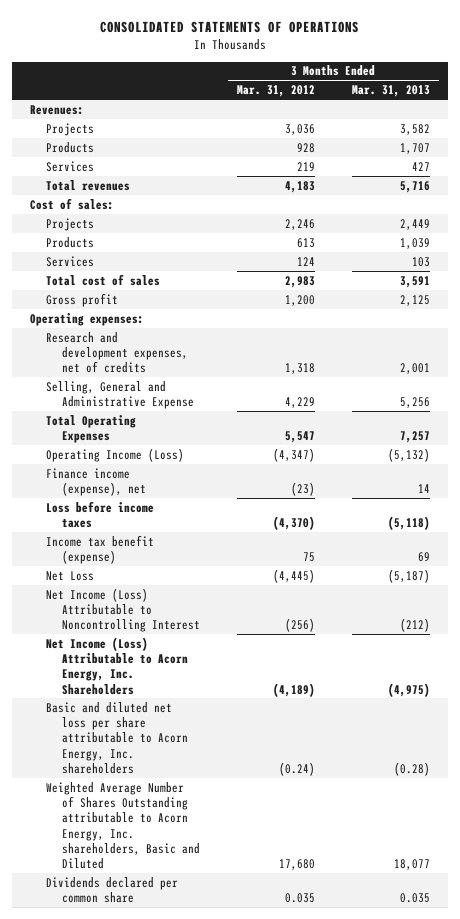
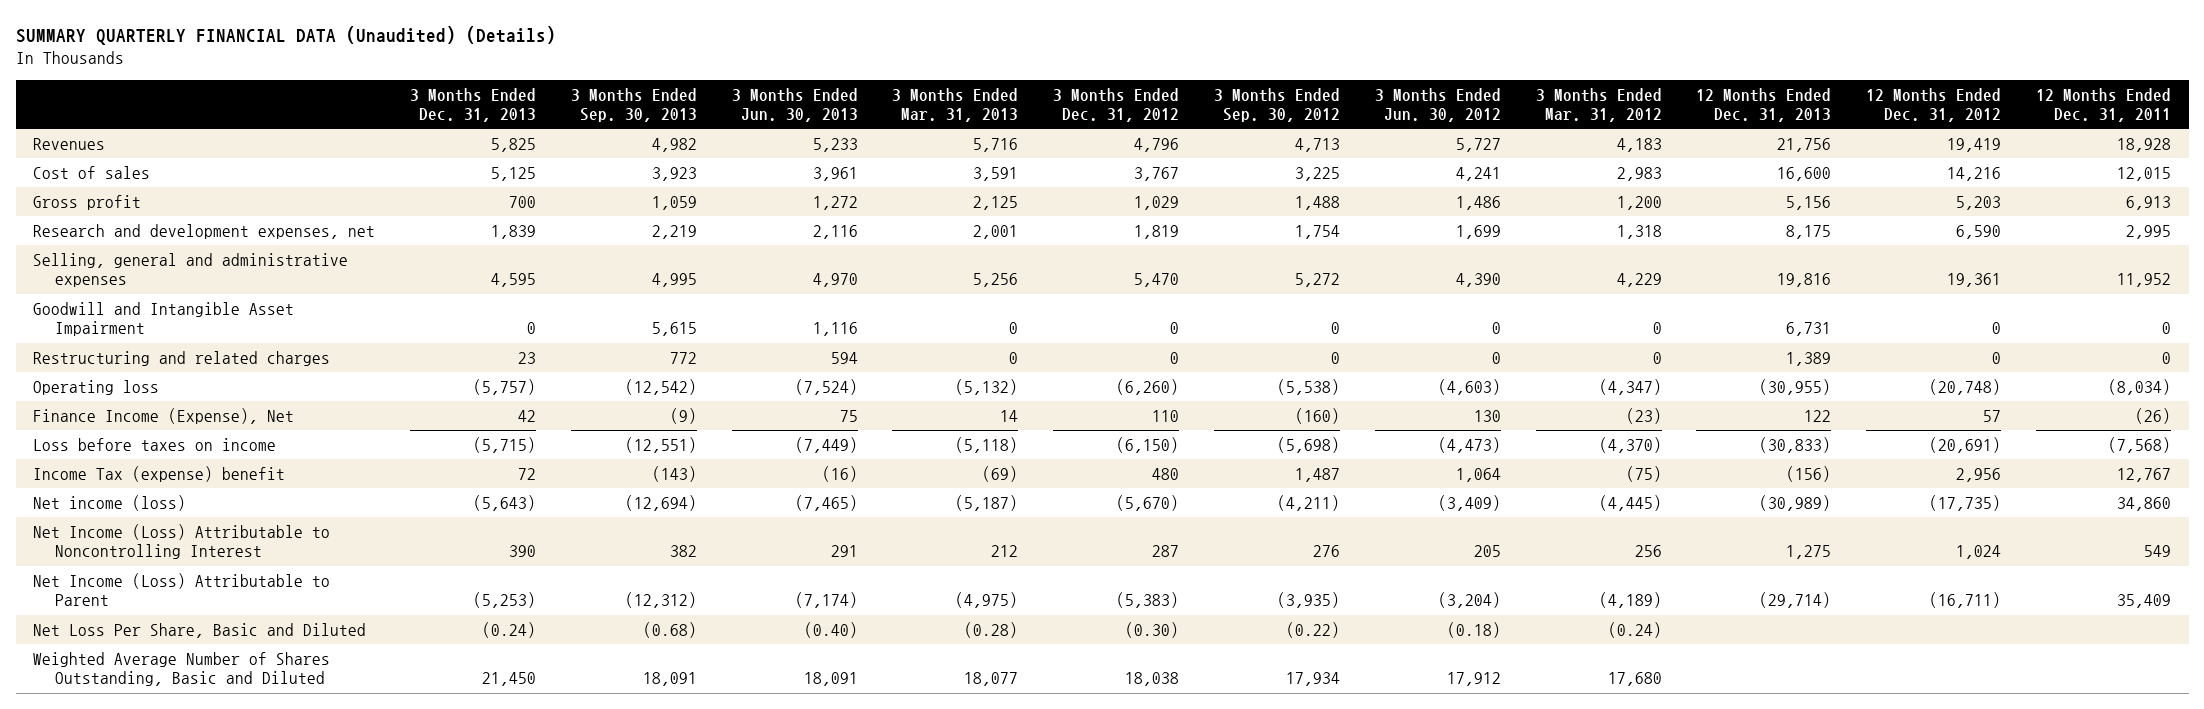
[99,20,359,33] CONSOLIDATED STATEMENTS OF OPERATIONS -> [15,26,556,46] SUMMARY QUARTERLY FINANCIAL DATA (Unaudited) (Details)
none -> [409,87,536,123] 3 Months Ended Dec. 31, 2013
none -> [570,87,697,123] 3 Months Ended Sep. 30, 2013
none -> [731,87,858,123] 3 Months Ended Jun. 30, 2013
none -> [1053,87,1180,123] 3 Months Ended Dec. 31, 2012
none -> [1214,87,1341,123] 3 Months Ended Sep. 30, 2012
none -> [1374,87,1501,123] 3 Months Ended Jun. 30, 2012
none -> [1696,87,1832,123] 12 Months Ended Dec. 31, 2013
none -> [1866,87,2002,123] 12 Months Ended Dec. 31, 2012
none -> [2036,87,2172,123] 12 Months Ended Dec. 31, 2011
[30,104,85,115] Revenues: -> none
[46,122,95,136] Projects -> none
[46,141,95,153] Products -> none
[46,160,95,172] Services -> none
[30,197,115,210] Cost of sales: -> none
[46,217,95,231] Projects -> none
[46,236,95,248] Products -> none
[46,255,95,267] Services -> none
[46,179,131,191] Total revenues -> [33,137,106,150] Revenues
[46,273,161,286] Total cost of sales -> [33,165,151,179] Cost of sales
[30,312,145,326] Operating expenses: -> none
[46,414,137,444] Total Operating Expenses -> none
[46,876,179,904] Dividends declared per common share -> none
[46,331,189,374] Research and development expenses, net of credits -> [33,223,376,239] Research and development expenses, net
[46,380,195,410] Selling, General and Administrative Expense -> [33,252,349,288] Selling, general and administrative expenses
none -> [33,301,295,337] Goodwill and Intangible Asset Impairment
none -> [33,350,331,366] Restructuring and related charges
[46,447,185,462] Operating Income (Loss) -> [33,379,160,395] Operating loss
[46,467,147,497] Finance income (expense), net -> [33,407,295,424] Finance Income (Expense), Net
[46,500,155,529] Loss before income taxes -> [33,437,277,451] Loss before taxes on income
[46,534,155,565] Income tax benefit (expense) -> [33,465,286,482] Income Tax (expense) benefit
[302,552,315,563] 75 -> [1625,465,1662,482] (75)
[417,552,430,563] 69 -> [982,465,1019,482] (69)
[46,570,95,581] Net Loss -> [33,494,187,511] Net income (loss)
[284,618,315,633] (256) -> [1634,545,1662,558] 256
[399,618,430,633] (212) -> [991,545,1019,558] 212
[46,636,189,695] Net Income (Loss) Attributable to Acorn Energy, Inc. Shareholders -> [33,572,331,607] Net Income (Loss) Attributable to Parent
[46,701,189,774] Basic and diluted net loss per share attributable to Acorn Energy, Inc. shareholders -> [33,622,367,638] Net Loss Per Share, Basic and Diluted
[46,781,201,869] Weighted Average Number of Shares Outstanding attributable to Acorn Energy, Inc. shareholders, Basic and Diluted -> [33,651,331,687] Weighted Average Number of Shares Outstanding, Basic and Diluted

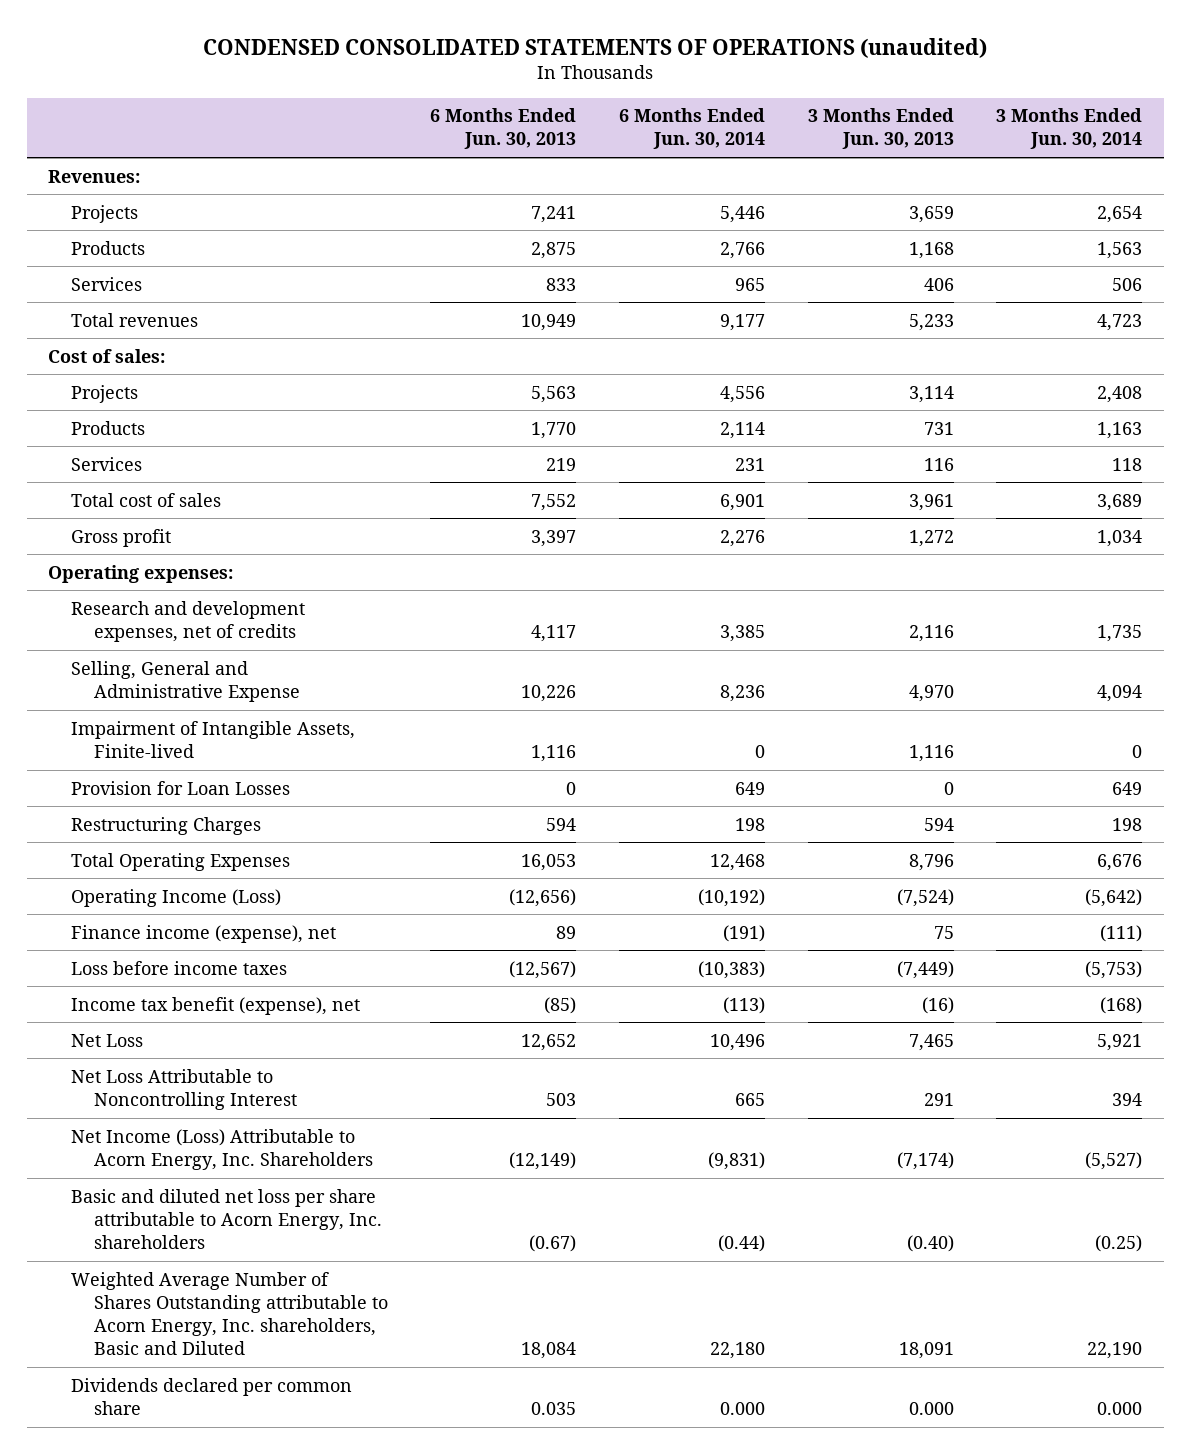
[15,26,556,46] SUMMARY QUARTERLY FINANCIAL DATA (Unaudited) (Details) -> [203,37,988,58] CONDENSED CONSOLIDATED STATEMENTS OF OPERATIONS (unaudited)
[409,87,536,123] 3 Months Ended Dec. 31, 2013 -> none
[570,87,697,123] 3 Months Ended Sep. 30, 2013 -> none
[892,87,1019,123] 3 Months Ended Mar. 31, 2013 -> none
[1053,87,1180,123] 3 Months Ended Dec. 31, 2012 -> none
[1214,87,1341,123] 3 Months Ended Sep. 30, 2012 -> none
[1374,87,1501,123] 3 Months Ended Jun. 30, 2012 -> none
[1535,87,1662,123] 3 Months Ended Mar. 31, 2012 -> none
[1696,87,1832,123] 12 Months Ended Dec. 31, 2013 -> none
[1866,87,2002,123] 12 Months Ended Dec. 31, 2012 -> none
[2036,87,2172,123] 12 Months Ended Dec. 31, 2011 -> none
none -> [430,108,577,150] 6 Months Ended Jun. 30, 2013
none -> [618,108,765,150] 6 Months Ended Jun. 30, 2014
none -> [996,108,1143,150] 3 Months Ended Jun. 30, 2014
none -> [48,169,141,183] Revenues:
none -> [70,204,138,223] Projects
none -> [70,240,145,255] Products
none -> [70,276,142,291] Services
[33,137,106,150] Revenues -> [70,312,198,327] Total revenues
none -> [48,348,166,363] Cost of sales:
none -> [70,384,138,403] Projects
none -> [70,420,145,435] Products
none -> [70,456,142,471] Services
[33,165,151,179] Cost of sales -> [70,492,221,507] Total cost of sales
none -> [48,564,234,583] Operating expenses:
[33,223,376,239] Research and development expenses, net -> [70,600,305,642] Research and development expenses, net of credits
[33,252,349,288] Selling, general and administrative expenses -> [70,660,300,702] Selling, General and Administrative Expense
[33,301,295,337] Goodwill and Intangible Asset Impairment -> [70,720,355,758] Impairment of Intangible Assets, Finite-lived
none -> [70,780,290,795] Provision for Loan Losses
[33,350,331,366] Restructuring and related charges -> [70,816,261,835] Restructuring Charges
none -> [70,852,290,871] Total Operating Expenses
[33,379,160,395] Operating loss -> [70,888,281,907] Operating Income (Loss)
[33,407,295,424] Finance Income (Expense), Net -> [70,924,336,943] Finance income (expense), net
[33,437,277,451] Loss before taxes on income -> [70,960,287,975] Loss before income taxes
[33,465,286,482] Income Tax (expense) benefit -> [70,996,360,1015] Income tax benefit (expense), net
[33,494,187,511] Net income (loss) -> [70,1033,143,1047] Net Loss
[794,494,858,511] (7,465) -> [908,1033,954,1051] 7,465
[33,523,331,560] Net Income (Loss) Attributable to Noncontrolling Interest -> [70,1068,297,1110] Net Loss Attributable to Noncontrolling Interest
[33,572,331,607] Net Income (Loss) Attributable to Parent -> [70,1128,373,1170] Net Income (Loss) Attributable to Acorn Energy, Inc. Shareholders
[33,622,367,638] Net Loss Per Share, Basic and Diluted -> [70,1188,382,1250] Basic and diluted net loss per share attributable to Acorn Energy, Inc. shareholders
[33,651,331,687] Weighted Average Number of Shares Outstanding, Basic and Diluted -> [70,1271,388,1356] Weighted Average Number of Shares Outstanding attributable to Acorn Energy, Inc. shareholders, Basic and Diluted
none -> [70,1377,352,1415] Dividends declared per common share

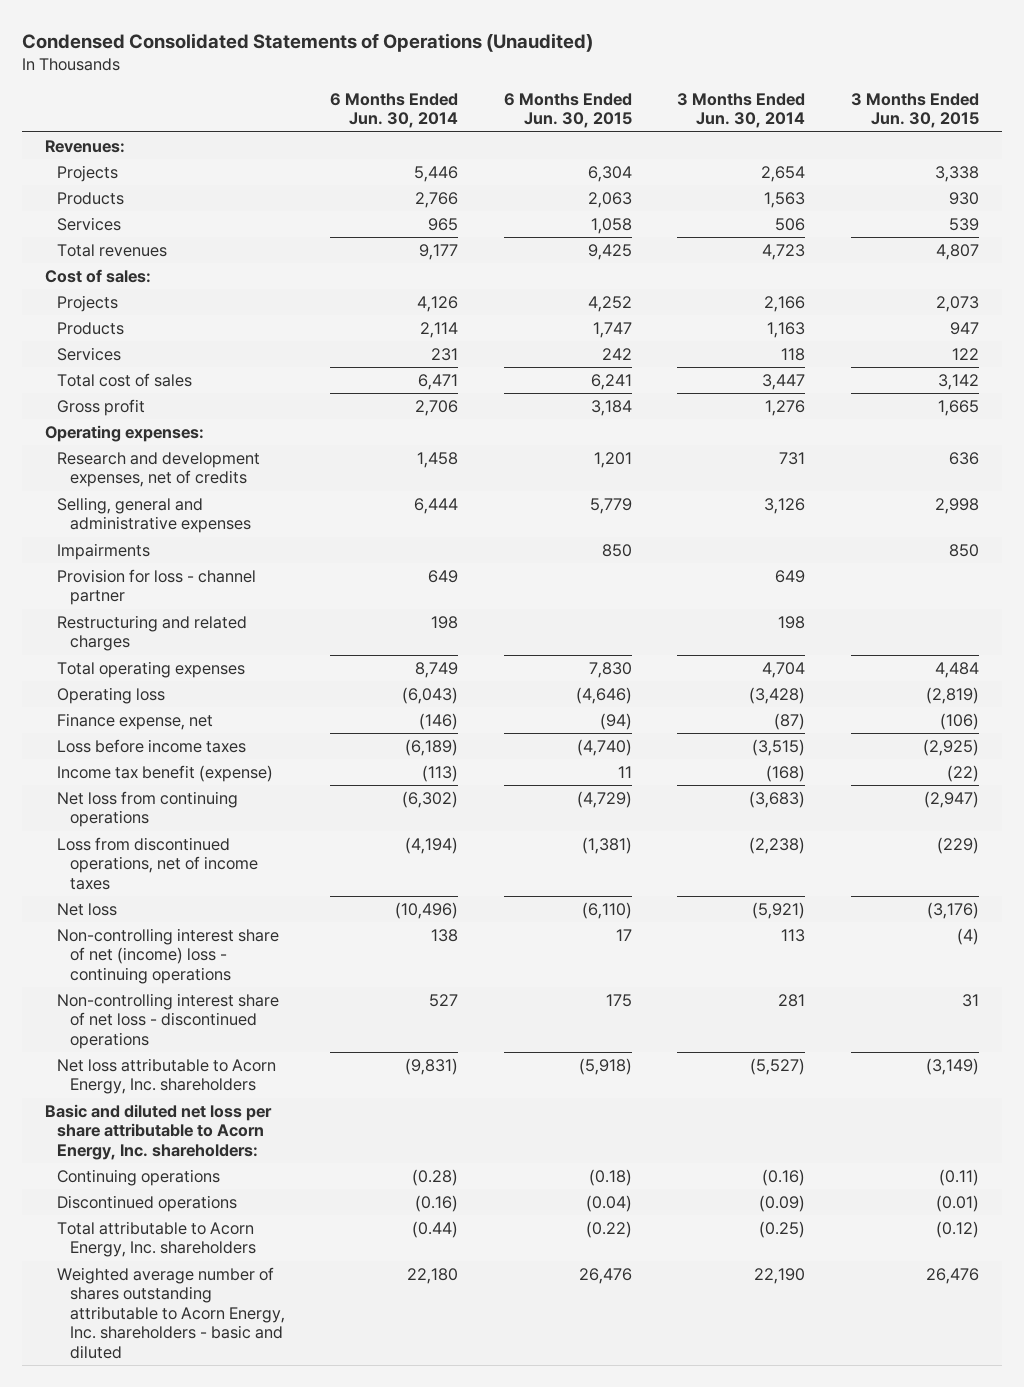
[203,37,988,58] CONDENSED CONSOLIDATED STATEMENTS OF OPERATIONS (unaudited) -> [22,32,594,52] Condensed Consolidated Statements of Operations (Unaudited)
[430,108,577,150] 6 Months Ended Jun. 30, 2013 -> none
[807,108,954,150] 3 Months Ended Jun. 30, 2013 -> none
none -> [503,92,632,129] 6 Months Ended Jun. 30, 2015
none -> [850,92,979,129] 3 Months Ended Jun. 30, 2015
[719,385,765,403] 4,556 -> [417,295,459,312] 4,126
[1097,385,1143,403] 2,408 -> [764,295,806,312] 2,166
[719,493,765,511] 6,901 -> [418,373,459,390] 6,471
[1097,493,1143,511] 3,689 -> [762,373,806,390] 3,447
[719,529,765,547] 2,276 -> [415,399,459,416] 2,706
[1097,529,1143,547] 1,034 -> [765,399,806,416] 1,276
[70,720,355,758] Impairment of Intangible Assets, Finite-lived -> none
[70,1068,297,1110] Net Loss Attributable to Noncontrolling Interest -> none
[70,1377,352,1415] Dividends declared per common share -> none
[719,624,765,642] 3,385 -> [417,451,459,468] 1,458
[1097,624,1143,642] 1,735 -> [779,451,806,465] 731
[70,660,300,702] Selling, General and Administrative Expense -> [57,496,251,534] Selling, general and administrative expenses
[719,684,765,702] 8,236 -> [414,497,459,514] 6,444
[1097,684,1143,702] 4,094 -> [764,497,806,514] 3,126
none -> [57,542,151,560] Impairments
[70,780,290,795] Provision for Loan Losses -> [57,568,257,606] Provision for loss - channel partner
[70,816,261,835] Restructuring Charges -> [57,614,248,652] Restructuring and related charges
[70,852,290,871] Total Operating Expenses -> [57,660,246,678] Total operating expenses
[709,853,765,871] 12,468 -> [415,661,459,678] 8,749
[1097,853,1143,871] 6,676 -> [762,661,806,678] 4,704
[70,888,281,907] Operating Income (Loss) -> [57,686,166,704] Operating loss
[697,888,765,907] (10,192) -> [402,686,459,704] (6,043)
[1085,888,1143,907] (5,642) -> [749,686,806,704] (3,428)
[70,924,336,943] Finance income (expense), net -> [57,712,214,730] Finance expense, net
[722,924,765,942] (191) -> [419,712,459,730] (146)
[1100,924,1143,942] (111) -> [774,712,806,730] (87)
[697,960,765,979] (10,383) -> [405,738,459,756] (6,189)
[1085,960,1143,979] (5,753) -> [752,738,806,756] (3,515)
[70,996,360,1015] Income tax benefit (expense), net -> [57,764,274,782] Income tax benefit (expense)
none -> [57,790,239,828] Net loss from continuing operations
none -> [57,836,258,890] Loss from discontinued operations, net of income taxes
[70,1033,143,1047] Net Loss -> [57,902,118,916] Net loss
[709,1033,765,1051] 10,496 -> [395,901,459,919] (10,496)
[1097,1033,1143,1051] 5,921 -> [752,901,806,919] (5,921)
none -> [57,927,280,984] Non-controlling interest share of net (income) loss - continuing operations
none -> [57,992,280,1049] Non-controlling interest share of net loss - discontinued operations
[70,1128,373,1170] Net Income (Loss) Attributable to Acorn Energy, Inc. Shareholders -> [57,1057,277,1095] Net loss attributable to Acorn Energy, Inc. shareholders
none -> [45,1103,273,1160] Basic and diluted net loss per share attributable to Acorn Energy, Inc. shareholders:
none -> [57,1168,221,1186] Continuing operations
none -> [57,1194,238,1212] Discontinued operations
[70,1188,382,1250] Basic and diluted net loss per share attributable to Acorn Energy, Inc. shareholders -> [57,1220,256,1258] Total attributable to Acorn Energy, Inc. shareholders
[70,1271,388,1356] Weighted Average Number of Shares Outstanding attributable to Acorn Energy, Inc. shareholders, Basic and Diluted -> [57,1266,285,1359] Weighted average number of shares outstanding attributable to Acorn Energy, Inc. shareholders - basic and diluted

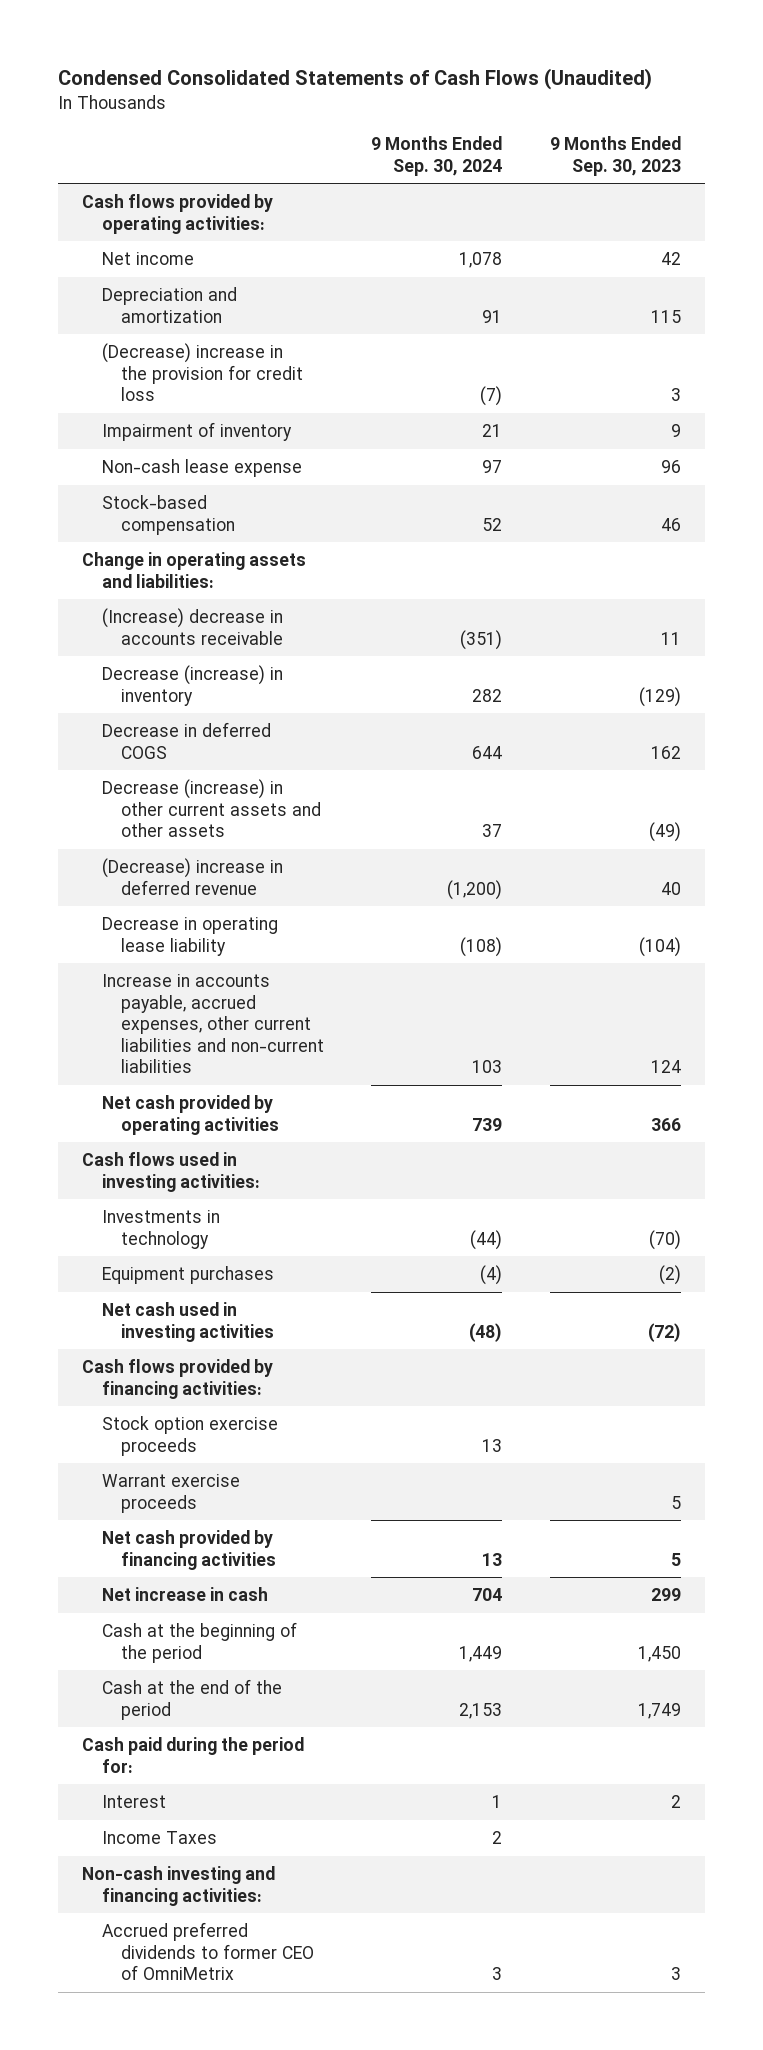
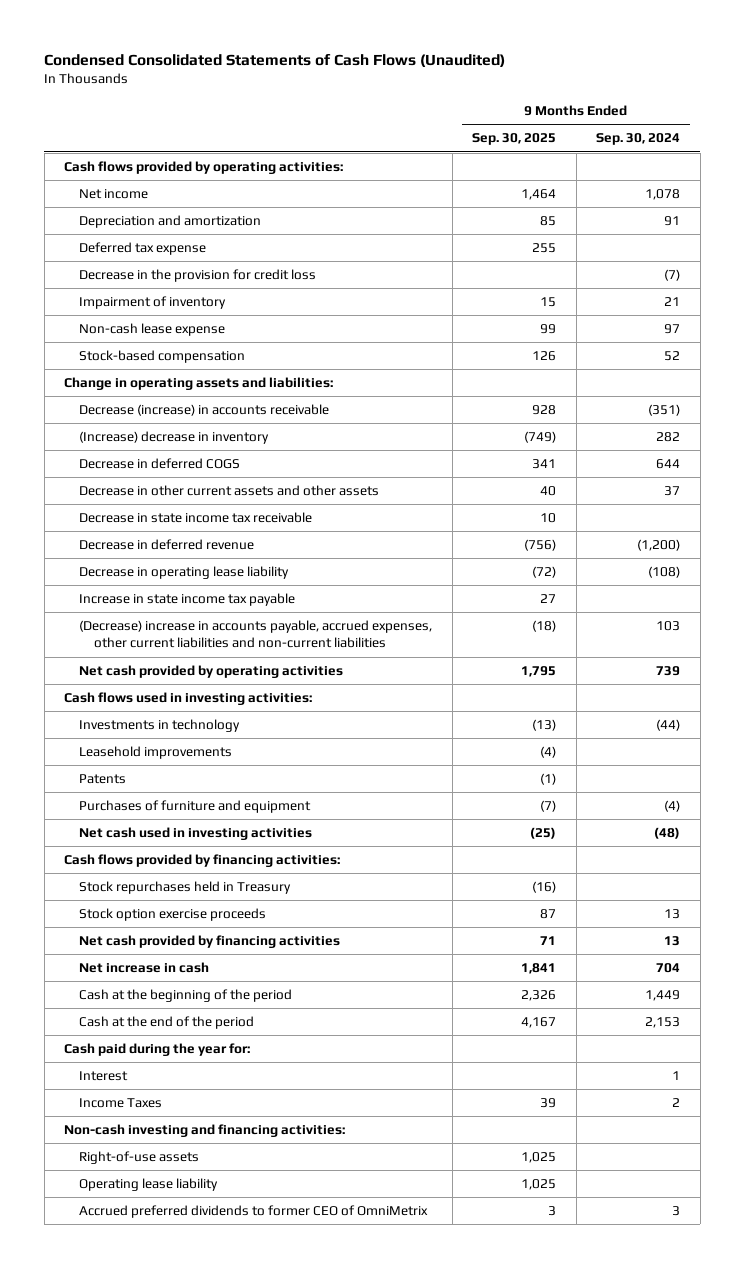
[549,136,681,176] 9 Months Ended Sep. 30, 2023 -> none
none -> [472,133,557,146] Sep. 30, 2025
none -> [79,242,207,256] Deferred tax expense
[101,342,303,402] (Decrease) increase in the provision for credit loss -> [79,269,317,283] Decrease in the provision for credit loss
[101,607,283,645] (Increase) decrease in accounts receivable -> [79,404,330,417] Decrease (increase) in accounts receivable
[101,664,283,706] Decrease (increase) in inventory -> [79,431,270,445] (Increase) decrease in inventory
[101,778,321,838] Decrease (increase) in other current assets and other assets -> [79,485,380,497] Decrease in other current assets and other assets
none -> [79,512,313,524] Decrease in state income tax receivable
[101,857,283,895] (Decrease) increase in deferred revenue -> [79,539,255,551] Decrease in deferred revenue
none -> [79,593,296,607] Increase in state income tax payable
[101,973,324,1074] Increase in accounts payable, accrued expenses, other current liabilities and non-current liabilities -> [79,620,433,649] (Decrease) increase in accounts payable, accrued expenses, other current liabilities and non-current liabilities
none -> [79,746,233,760] Leasehold improvements
none -> [79,774,127,785] Patents
[101,1265,274,1284] Equipment purchases -> [79,800,312,814] Purchases of furniture and equipment
none -> [79,881,292,895] Stock repurchases held in Treasury
[101,1473,240,1513] Warrant exercise proceeds -> none
[82,1736,305,1773] Cash paid during the period for: -> [64,1043,251,1057] Cash paid during the year for:
none -> [79,1151,200,1165] Right-of-use assets
none -> [79,1178,219,1192] Operating lease liability

